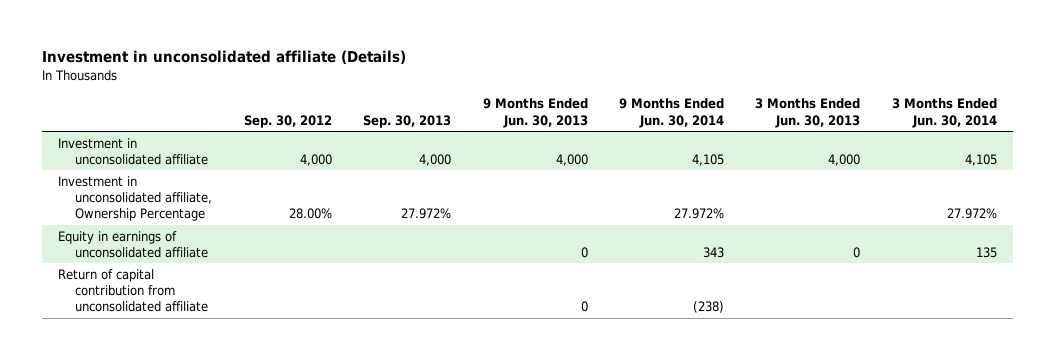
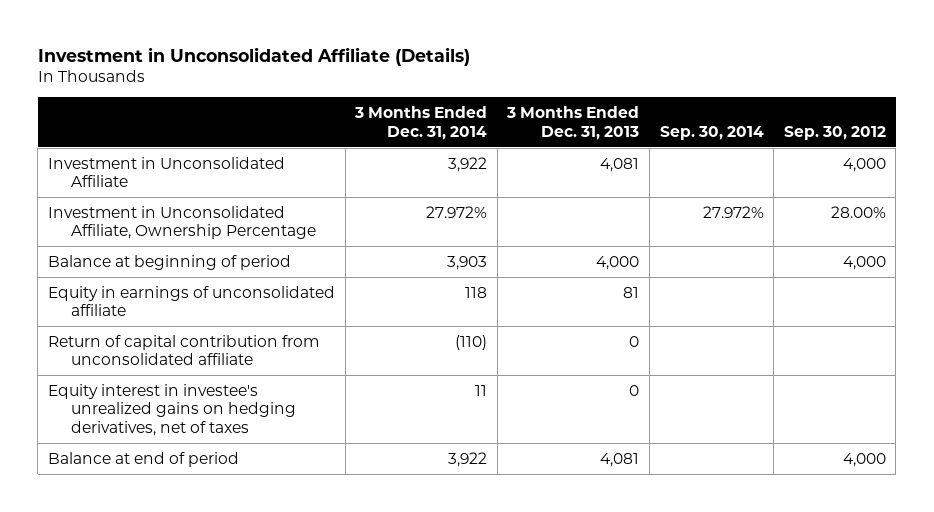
[42,50,407,65] Investment in unconsolidated affiliate (Details) -> [37,46,470,66] Investment in Unconsolidated Affiliate (Details)
[363,114,452,128] Sep. 30, 2013 -> none
[482,98,588,128] 9 Months Ended Jun. 30, 2013 -> none
[618,98,724,128] 9 Months Ended Jun. 30, 2014 -> none
[755,98,861,128] 3 Months Ended Jun. 30, 2013 -> none
[891,98,997,128] 3 Months Ended Jun. 30, 2014 -> none
none -> [354,106,488,140] 3 Months Ended Dec. 31, 2014
none -> [506,106,640,140] 3 Months Ended Dec. 31, 2013
none -> [659,125,764,140] Sep. 30, 2014
[57,137,209,166] Investment in unconsolidated affiliate -> [47,156,285,188] Investment in Unconsolidated Affiliate
[57,175,213,222] Investment in unconsolidated affiliate, Ownership Percentage -> [47,205,317,240] Investment in Unconsolidated Affiliate, Ownership Percentage
none -> [47,254,291,270] Balance at beginning of period
none -> [47,383,297,436] Equity interest in investee's unrealized gains on hedging derivatives, net of taxes
none -> [47,451,239,467] Balance at end of period

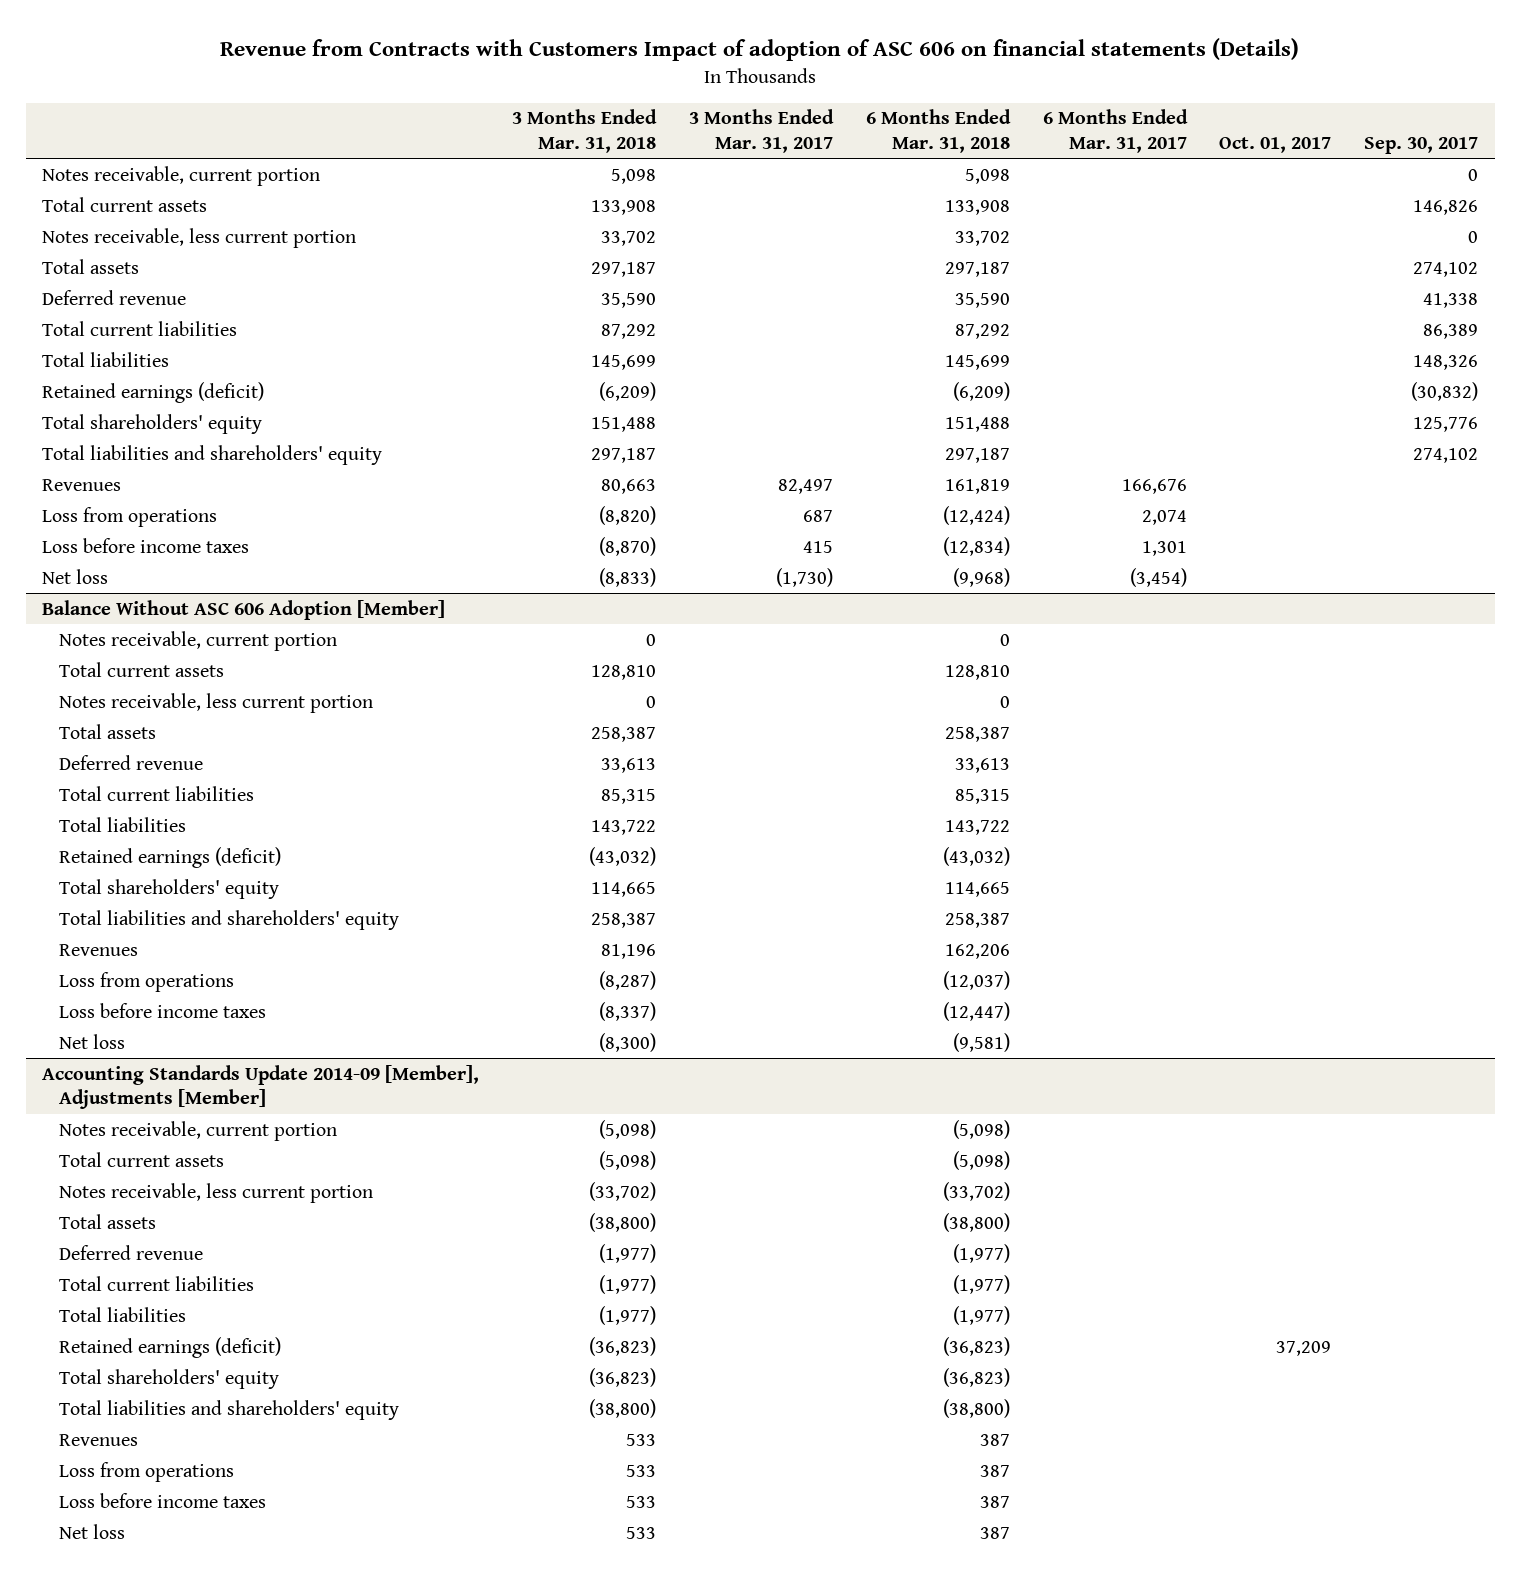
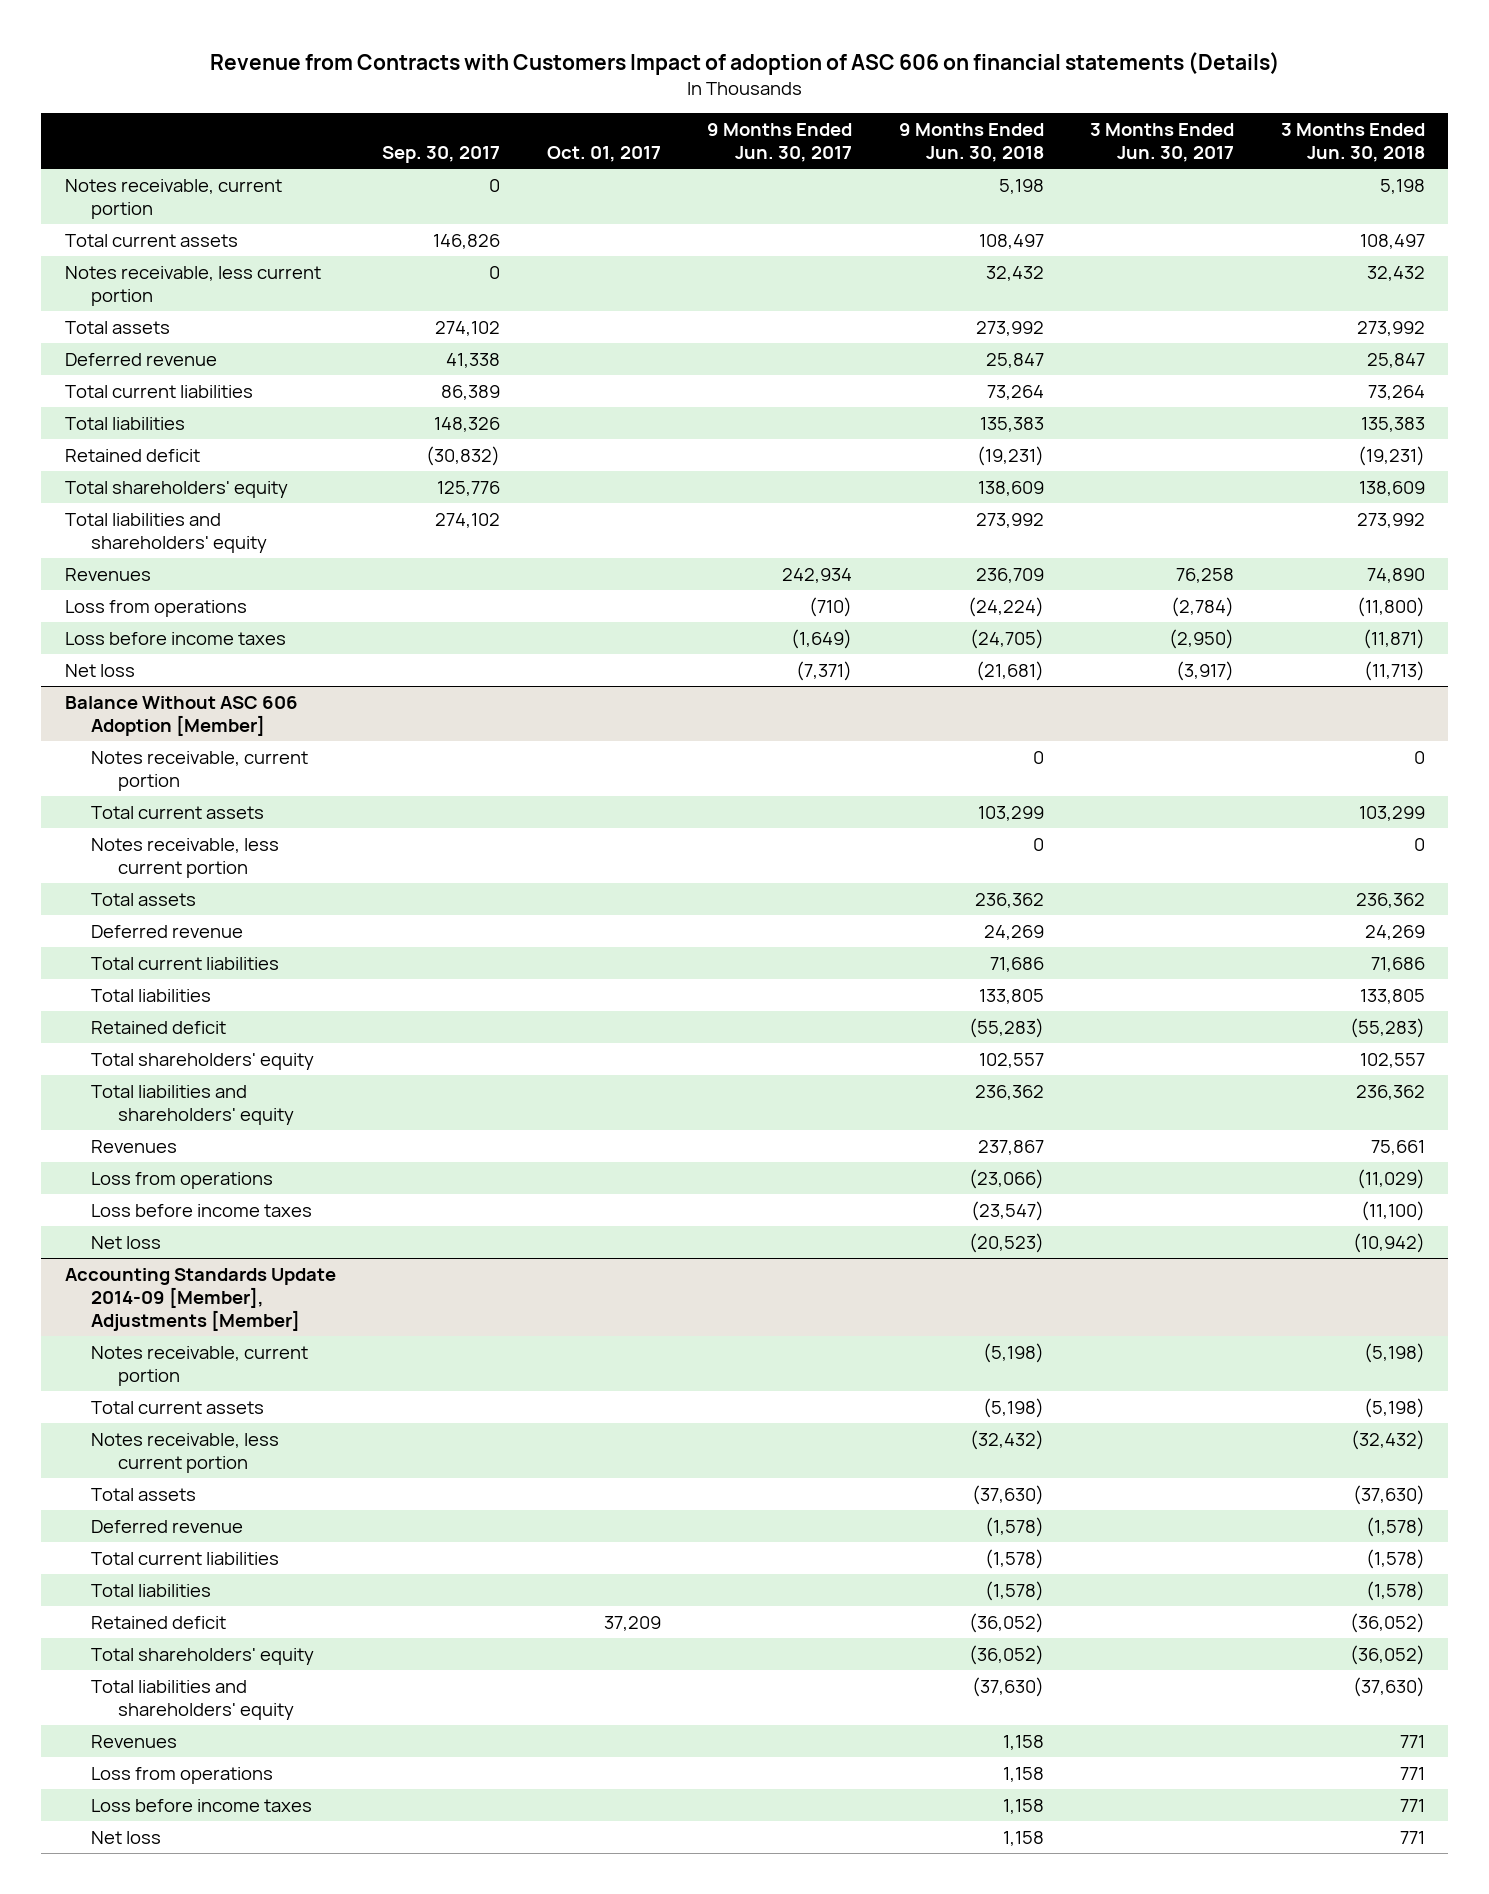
[512,109,658,153] 3 Months Ended Mar. 31, 2018 -> none
[688,109,834,153] 3 Months Ended Mar. 31, 2017 -> none
[865,109,1011,153] 6 Months Ended Mar. 31, 2018 -> none
[1042,109,1188,153] 6 Months Ended Mar. 31, 2017 -> none
none -> [707,122,853,162] 9 Months Ended Jun. 30, 2017
none -> [898,122,1044,162] 9 Months Ended Jun. 30, 2018
none -> [1090,122,1235,162] 3 Months Ended Jun. 30, 2017
none -> [1280,122,1425,162] 3 Months Ended Jun. 30, 2018
[42,381,265,403] Retained earnings (deficit) -> [64,448,200,462] Retained deficit
[59,846,282,868] Retained earnings (deficit) -> [91,1020,227,1034] Retained deficit
[59,1336,282,1358] Retained earnings (deficit) -> [91,1615,227,1629] Retained deficit

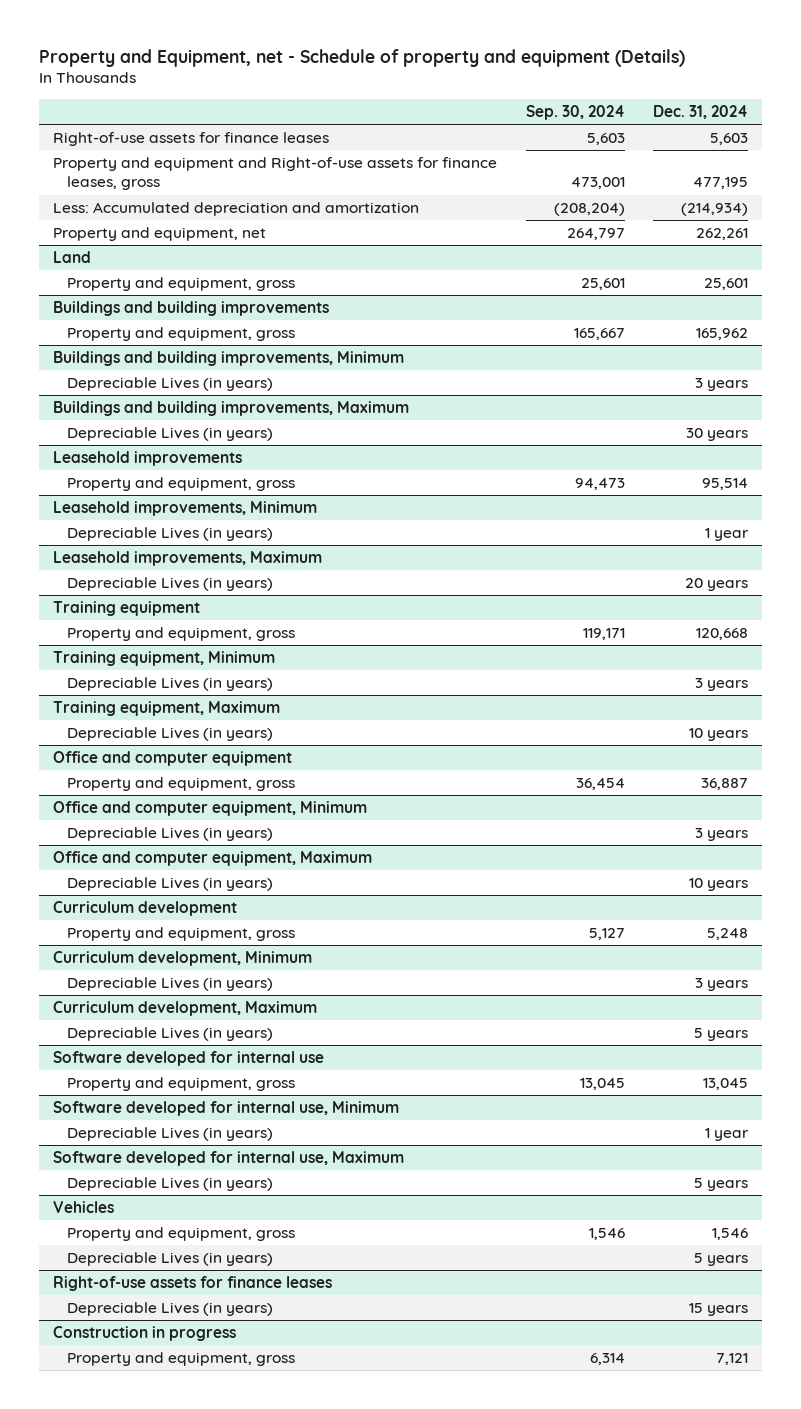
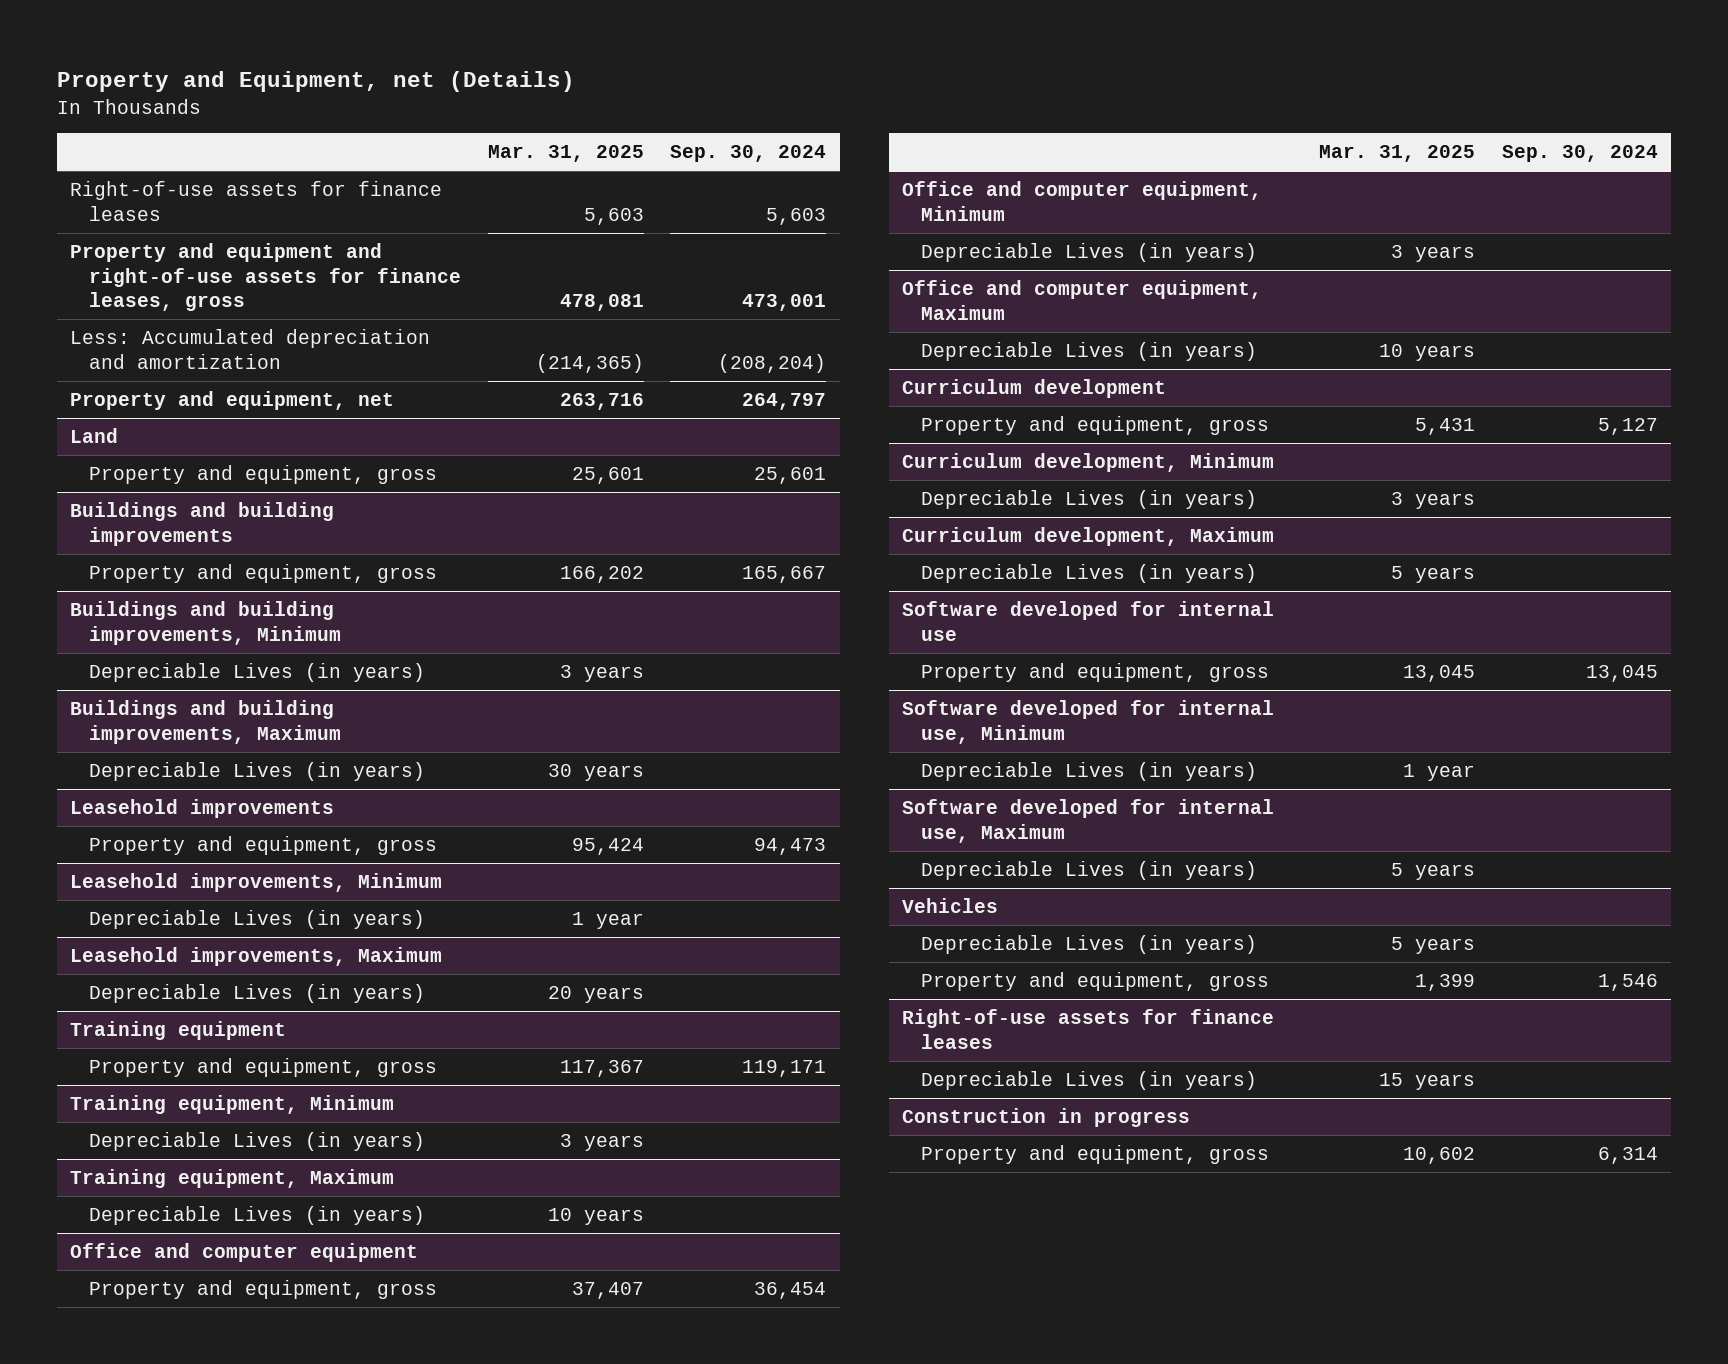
[38,48,685,67] Property and Equipment, net - Schedule of property and equipment (Details) -> [56,71,575,93] Property and Equipment, net (Details)
[653,104,749,119] Dec. 31, 2024 -> none
none -> [487,145,644,163] Mar. 31, 2025
[53,157,498,191] Property and equipment and Right-of-use assets for finance leases, gross -> [70,242,462,312] Property and equipment and right-of-use assets for finance leases, gross
[66,1227,295,1242] Property and equipment, gross -> [920,971,1269,991] Property and equipment, gross

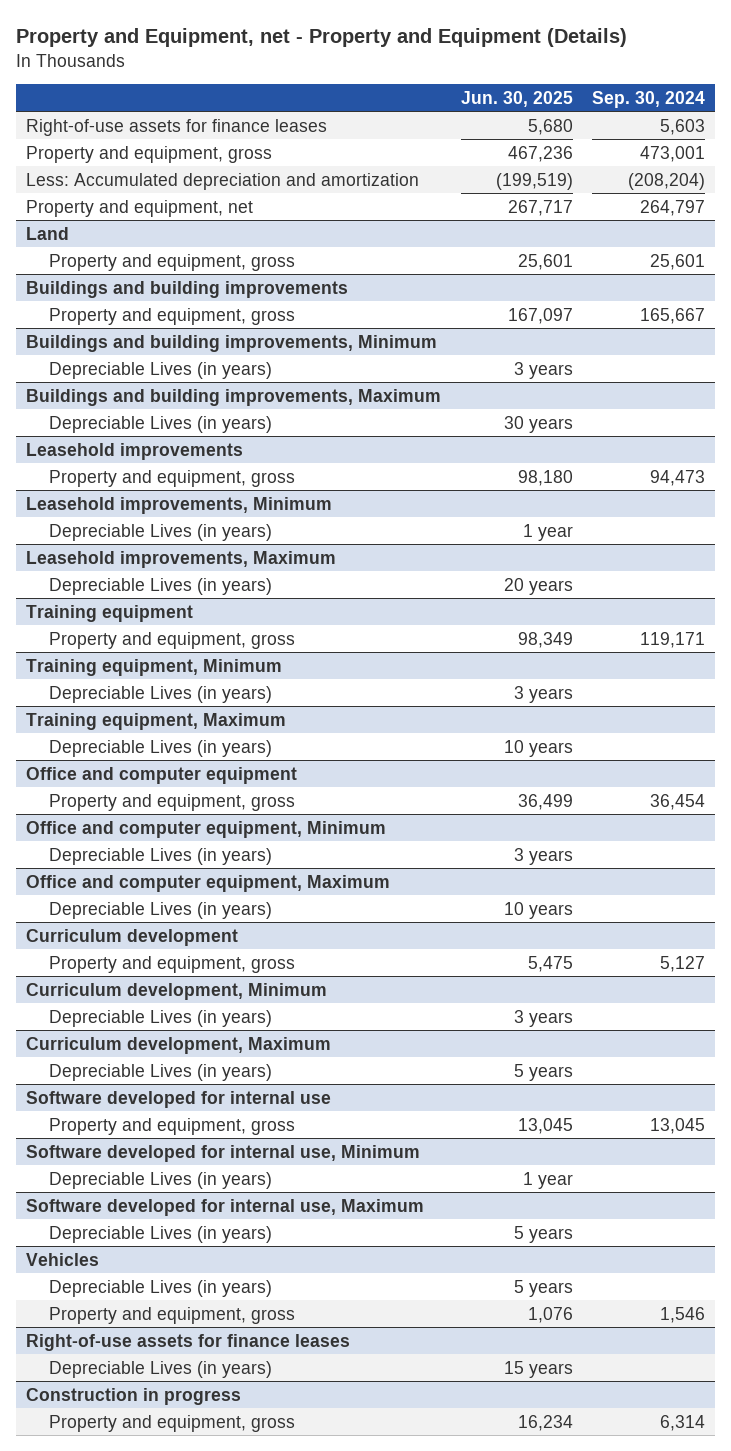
[56,71,575,93] Property and Equipment, net (Details) -> [16,28,628,48] Property and Equipment, net - Property and Equipment (Details)
[487,145,644,163] Mar. 31, 2025 -> none
none -> [460,90,573,107] Jun. 30, 2025
[70,242,462,312] Property and equipment and right-of-use assets for finance leases, gross -> [26,145,273,163] Property and equipment, gross

